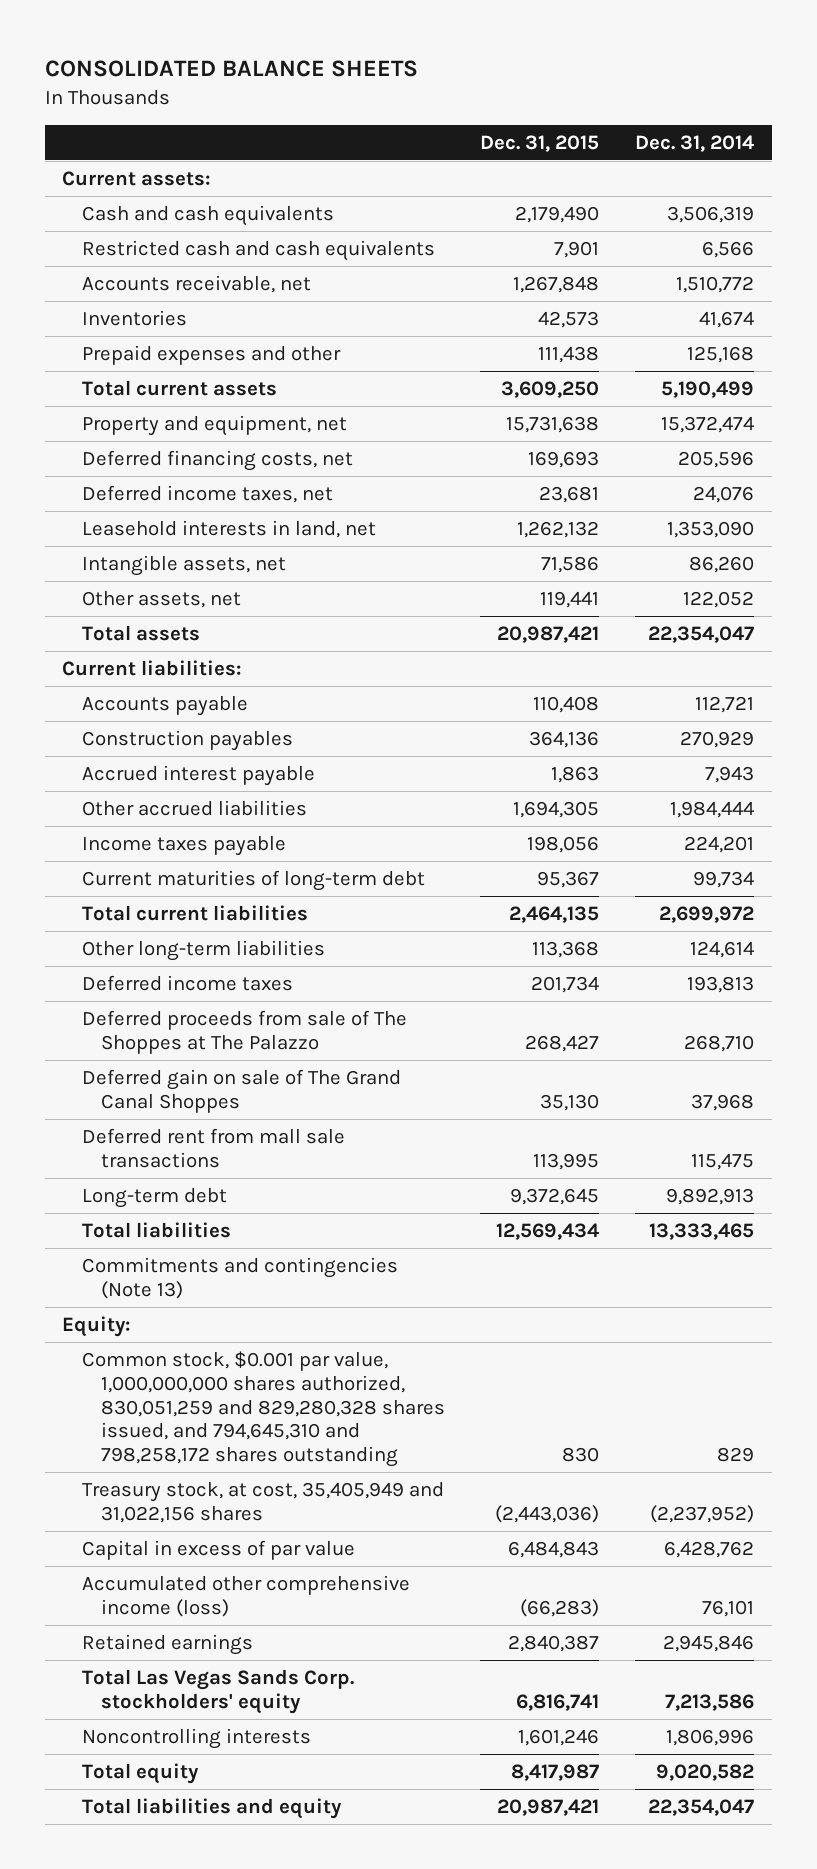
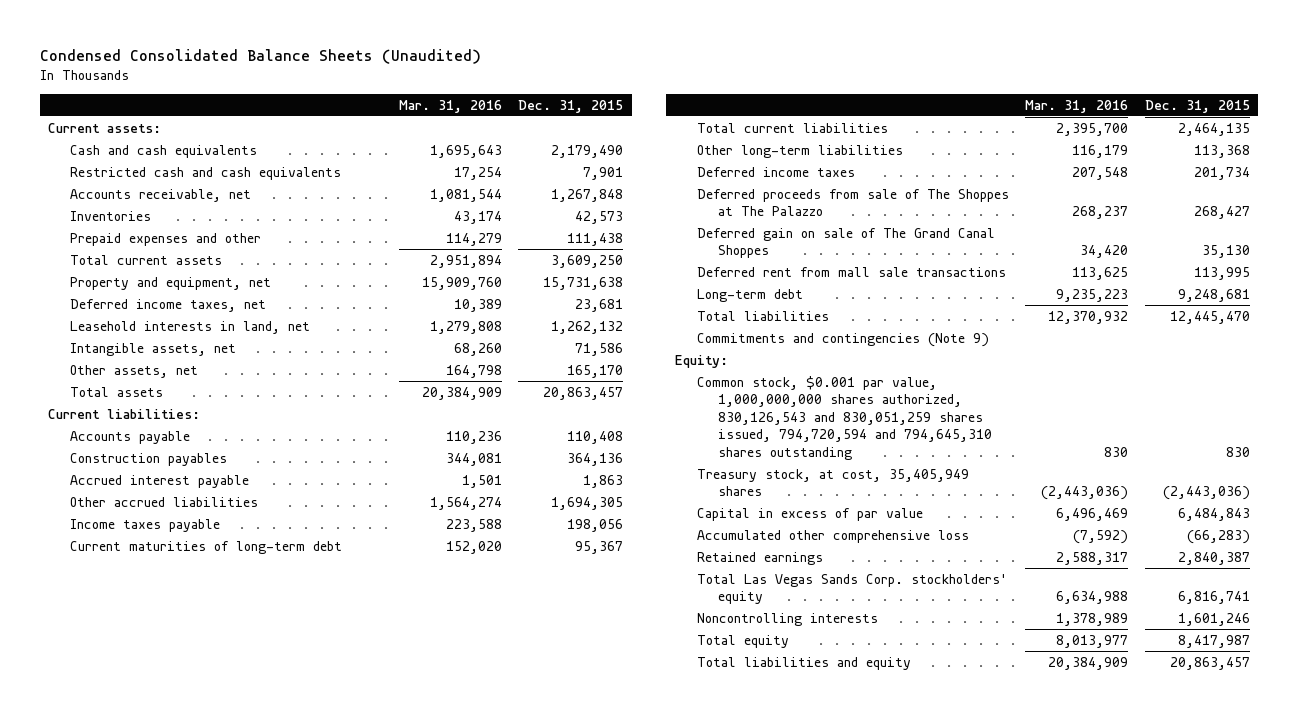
[44,60,418,78] CONSOLIDATED BALANCE SHEETS -> [39,49,481,65] Condensed Consolidated Balance Sheets (Unaudited)
[635,134,755,152] Dec. 31, 2014 -> none
none -> [398,99,502,113] Mar. 31, 2016
[81,450,353,472] Deferred financing costs, net -> none
[540,591,600,609] 119,441 -> [567,364,624,378] 165,170
[497,626,600,644] 20,987,421 -> [543,386,624,400] 20,863,457
[510,1188,600,1206] 9,372,645 -> [1178,288,1251,302] 9,248,681
[496,1223,600,1241] 12,569,434 -> [1170,310,1251,324] 12,445,470
[81,1257,398,1299] Commitments and contingencies (Note 13) -> [696,332,989,347] Commitments and contingencies (Note 9)
[81,1351,445,1468] Common stock, $0.001 par value, 1,000,000,000 shares authorized, 830,051,259 and 829,280,328 shares issued, and 794,645,310 and 798,258,172 shares outstanding -> [696,375,993,460] Common stock, $0.001 par value, 1,000,000,000 shares authorized, 830,126,543 and 830,051,259 shares issued, 794,720,594 and 794,645,310 shares outstanding
[81,1482,444,1523] Treasury stock, at cost, 35,405,949 and 31,022,156 shares -> [696,468,969,497] Treasury stock, at cost, 35,405,949 shares
[81,1575,410,1617] Accumulated other comprehensive income (loss) -> [696,529,969,543] Accumulated other comprehensive loss
[497,1799,600,1817] 20,987,421 -> [1170,656,1251,670] 20,863,457

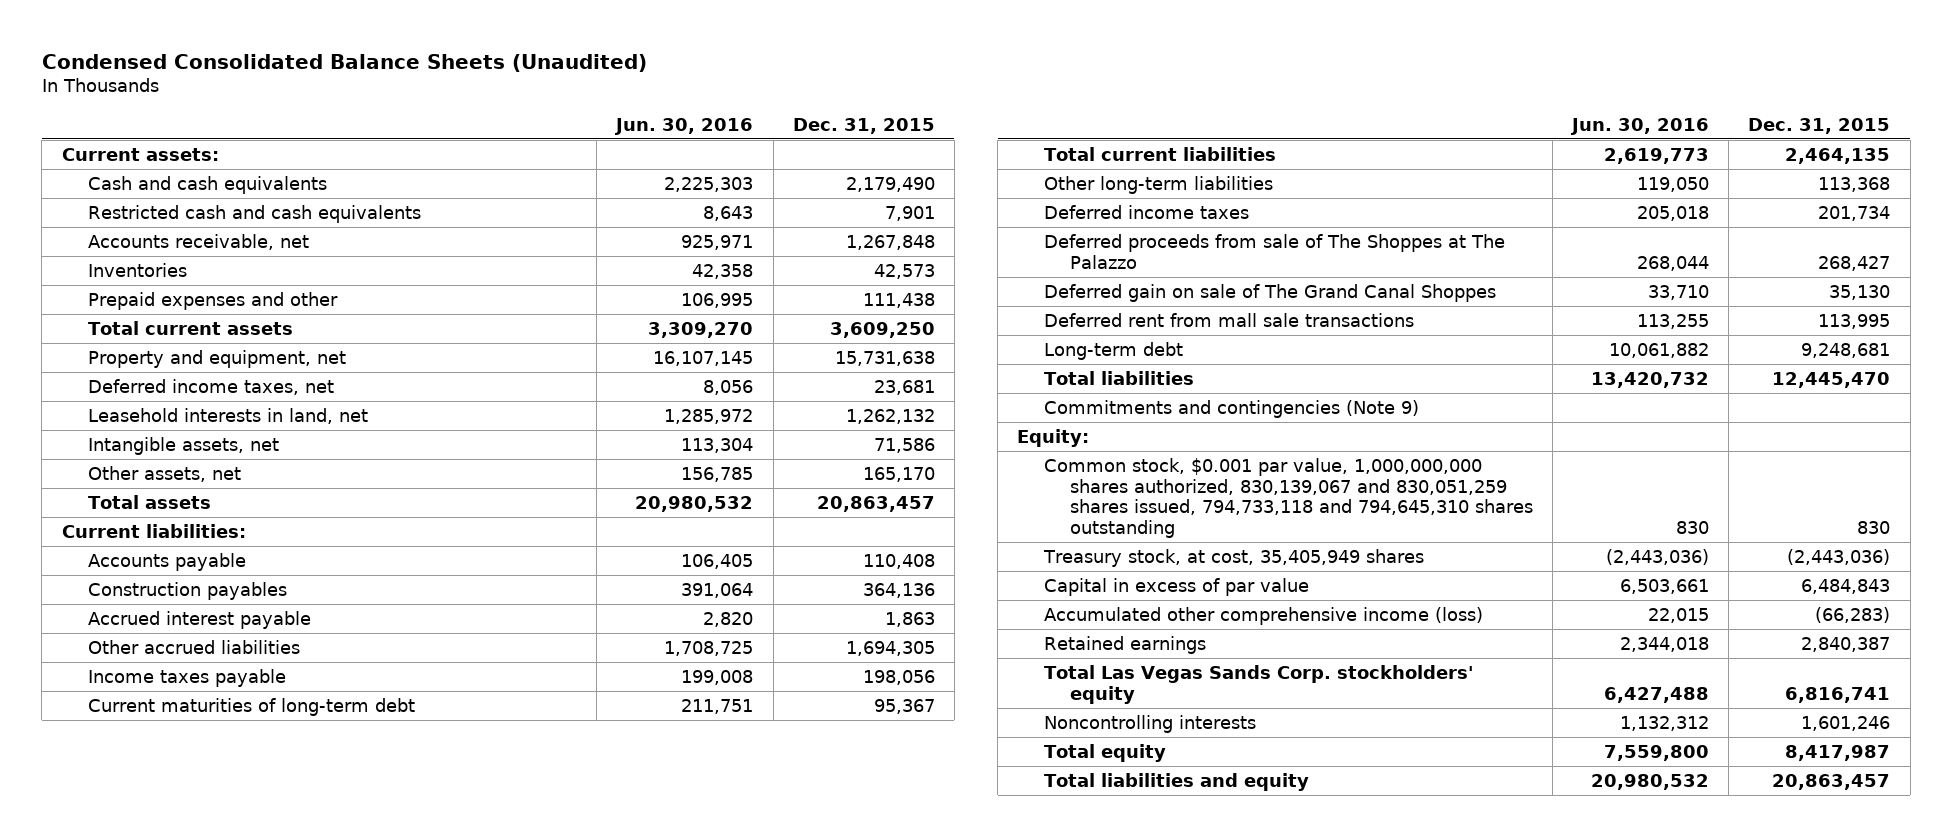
[398,99,502,113] Mar. 31, 2016 -> none
none -> [614,117,754,135] Jun. 30, 2016
[696,375,993,460] Common stock, $0.001 par value, 1,000,000,000 shares authorized, 830,126,543 and 830,051,259 shares issued, 794,720,594 and 794,645,310 shares outstanding -> [1043,458,1533,538] Common stock, $0.001 par value, 1,000,000,000 shares authorized, 830,139,067 and 830,051,259 shares issued, 794,733,118 and 794,645,310 shares outstanding
[696,529,969,543] Accumulated other comprehensive loss -> [1043,607,1483,626] Accumulated other comprehensive income (loss)

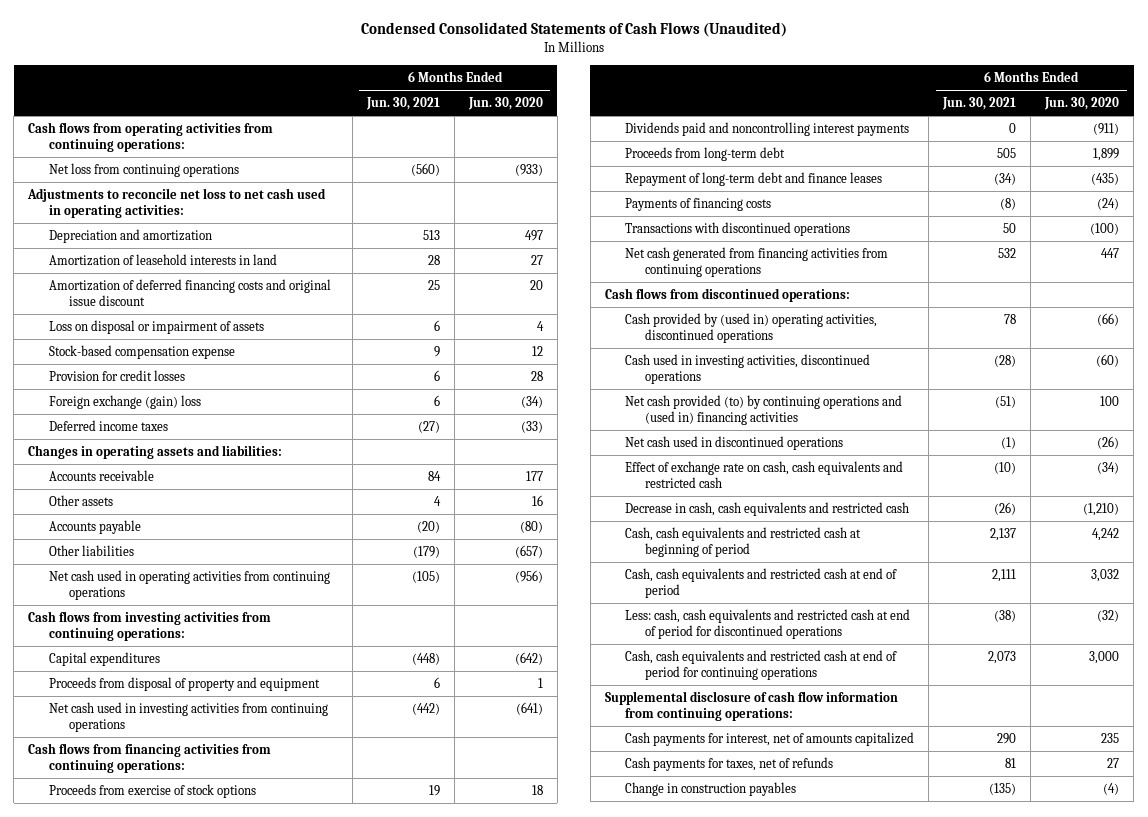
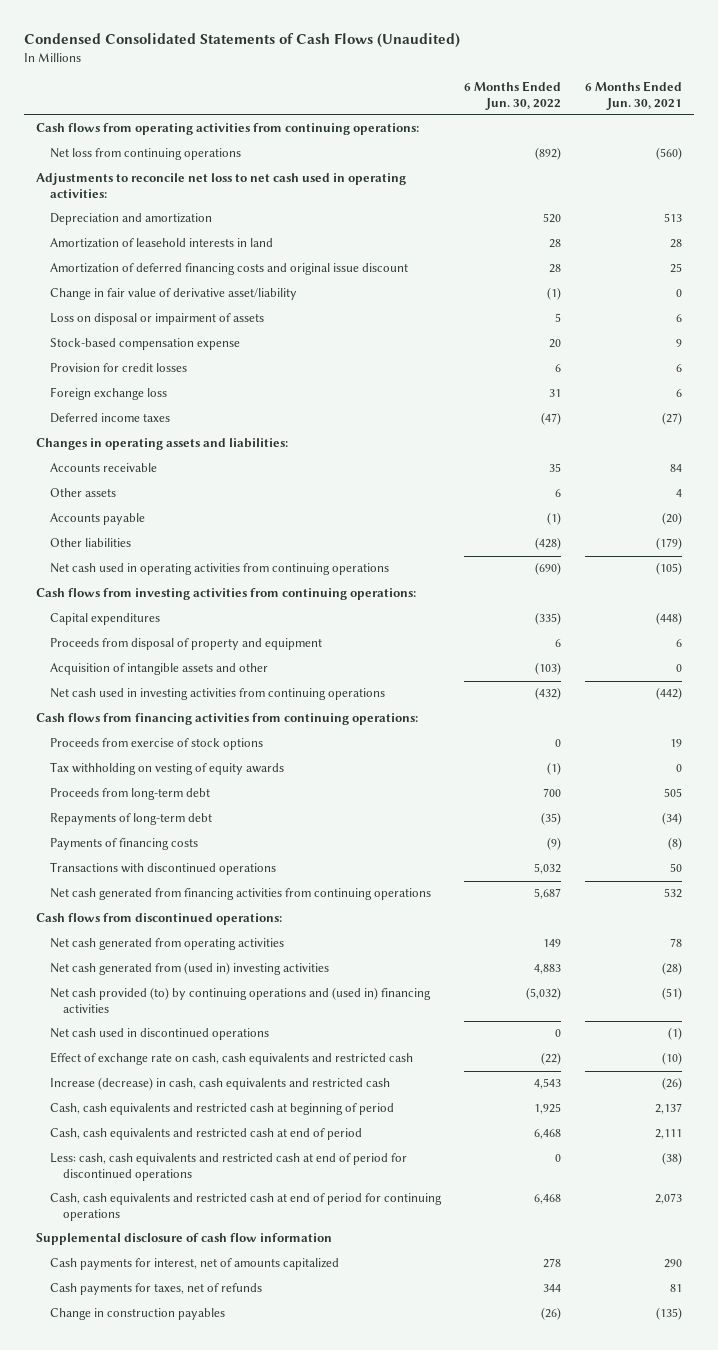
[467,97,543,111] Jun. 30, 2020 -> none
none -> [464,81,562,110] 6 Months Ended Jun. 30, 2022
none -> [49,288,297,301] Change in fair value of derivative asset/liability
[48,395,201,410] Foreign exchange (gain) loss -> [49,387,167,401] Foreign exchange loss
none -> [49,663,268,676] Acquisition of intangible assets and other
[625,122,910,137] Dividends paid and noncontrolling interest payments -> none
none -> [49,762,284,776] Tax withholding on vesting of equity awards
[625,172,883,187] Repayment of long-term debt and finance leases -> [49,813,212,826] Repayments of long-term debt
[625,313,878,344] Cash provided by (used in) operating activities, discontinued operations -> [49,938,284,951] Net cash generated from operating activities
[625,354,871,385] Cash used in investing activities, discontinued operations -> [49,962,329,976] Net cash generated from (used in) investing activities
[625,502,910,517] Decrease in cash, cash equivalents and restricted cash -> [49,1077,390,1091] Increase (decrease) in cash, cash equivalents and restricted cash
[604,691,898,722] Supplemental disclosure of cash flow information from continuing operations: -> [35,1233,332,1246] Supplemental disclosure of cash flow information

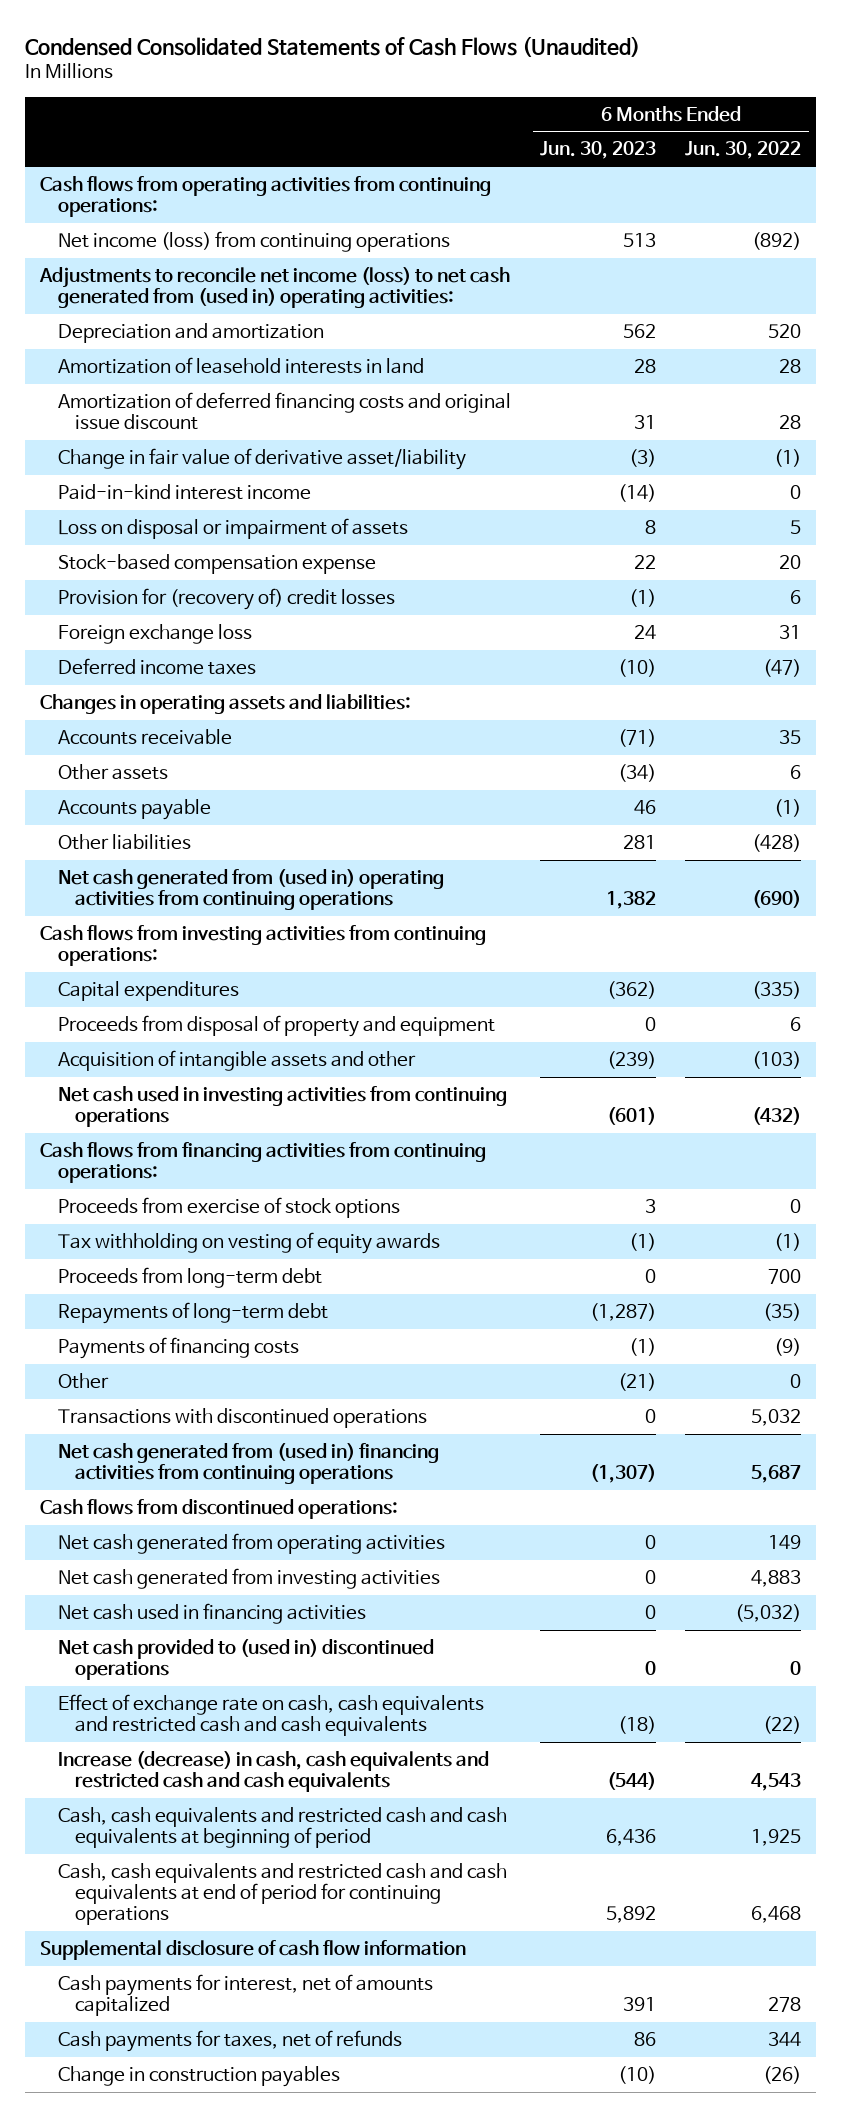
[584,81,682,110] 6 Months Ended Jun. 30, 2021 -> none
none -> [540,141,657,160] Jun. 30, 2023
[49,148,241,161] Net loss from continuing operations -> [57,230,450,252] Net income (loss) from continuing operations
[35,173,406,199] Adjustments to reconcile net loss to net cash used in operating activities: -> [39,266,511,309] Adjustments to reconcile net income (loss) to net cash generated from (used in) operating activities:
none -> [57,483,311,500] Paid-in-kind interest income
[49,363,187,373] Provision for credit losses -> [57,587,395,610] Provision for (recovery of) credit losses
[49,563,389,576] Net cash used in operating activities from continuing operations -> [57,868,444,911] Net cash generated from (used in) operating activities from continuing operations
none -> [57,1372,109,1389] Other
[49,888,431,901] Net cash generated from financing activities from continuing operations -> [57,1442,439,1485] Net cash generated from (used in) financing activities from continuing operations
[49,1128,362,1141] Cash, cash equivalents and restricted cash at end of period -> none
[49,1153,407,1182] Less: cash, cash equivalents and restricted cash at end of period for discontinued operations -> none
[49,962,329,976] Net cash generated from (used in) investing activities -> [57,1567,440,1589] Net cash generated from investing activities
[49,987,431,1014] Net cash provided (to) by continuing operations and (used in) financing activities -> [57,1602,366,1624] Net cash used in financing activities
[49,1028,269,1041] Net cash used in discontinued operations -> [57,1638,434,1681] Net cash provided to (used in) discontinued operations
[49,1052,413,1066] Effect of exchange rate on cash, cash equivalents and restricted cash -> [57,1693,484,1737] Effect of exchange rate on cash, cash equivalents and restricted cash and cash equivalents
[49,1077,390,1091] Increase (decrease) in cash, cash equivalents and restricted cash -> [57,1750,489,1793] Increase (decrease) in cash, cash equivalents and restricted cash and cash equivalents
[49,1103,394,1116] Cash, cash equivalents and restricted cash at beginning of period -> [57,1806,507,1849] Cash, cash equivalents and restricted cash and cash equivalents at beginning of period
[49,1193,442,1222] Cash, cash equivalents and restricted cash at end of period for continuing operations -> [57,1862,507,1926] Cash, cash equivalents and restricted cash and cash equivalents at end of period for continuing operations

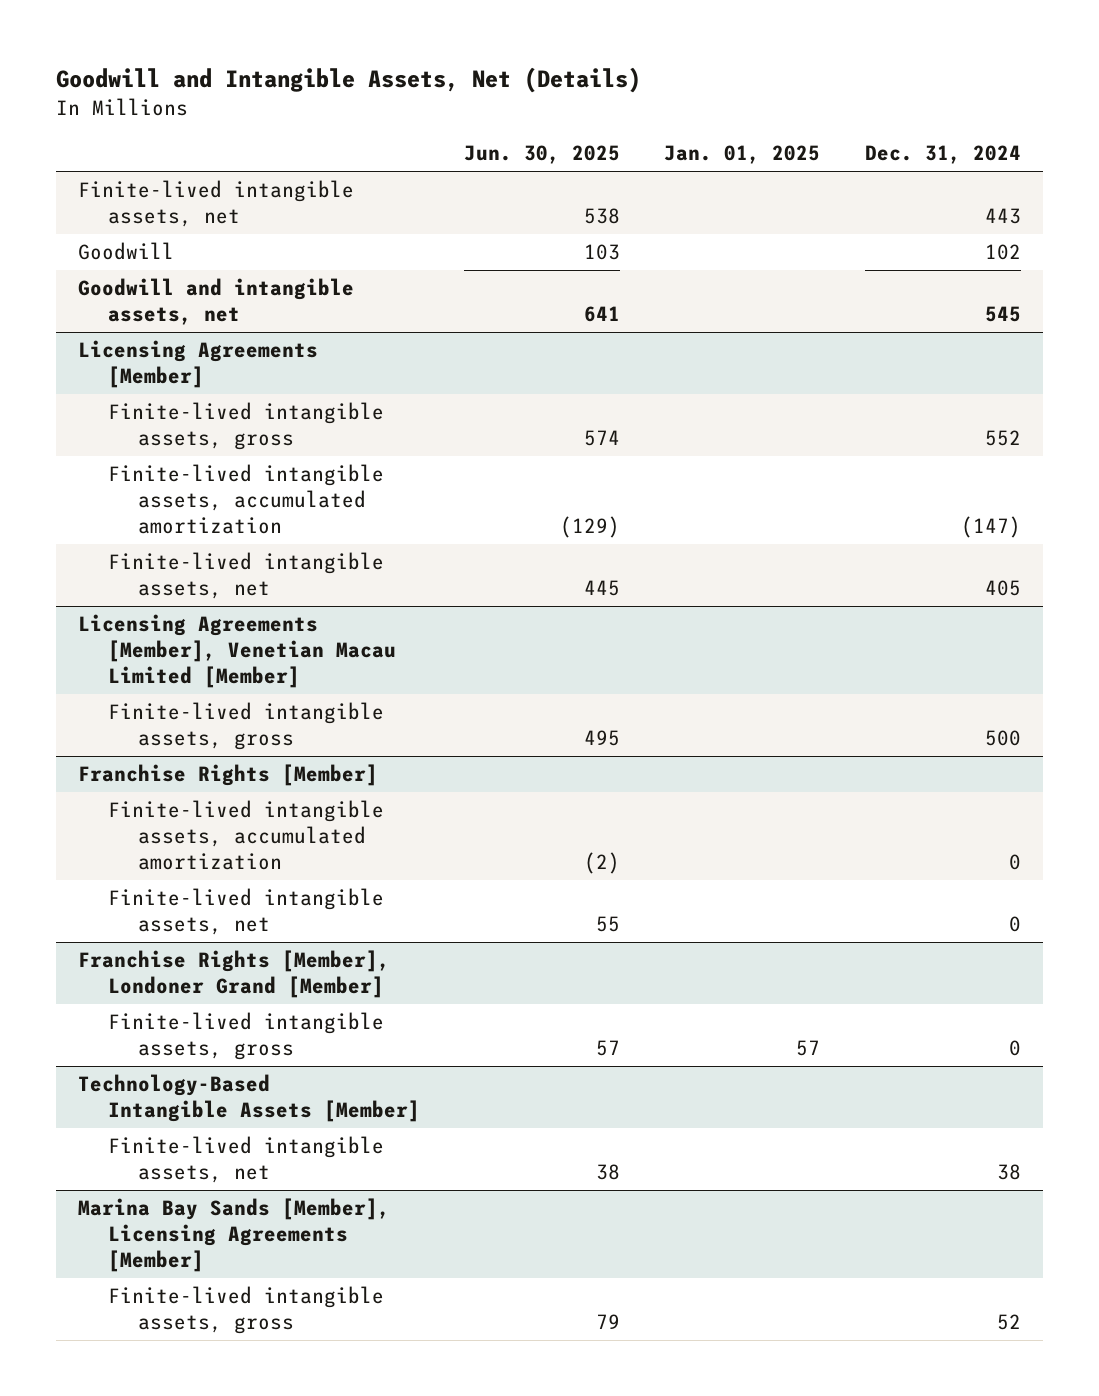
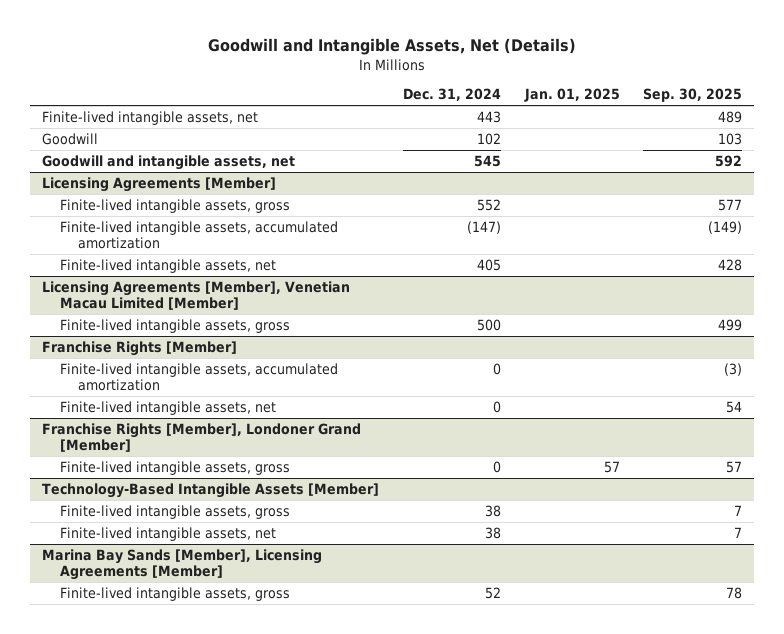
[464,145,621,165] Jun. 30, 2025 -> none
none -> [643,88,743,103] Sep. 30, 2025
none -> [60,504,291,519] Finite-lived intangible assets, gross

